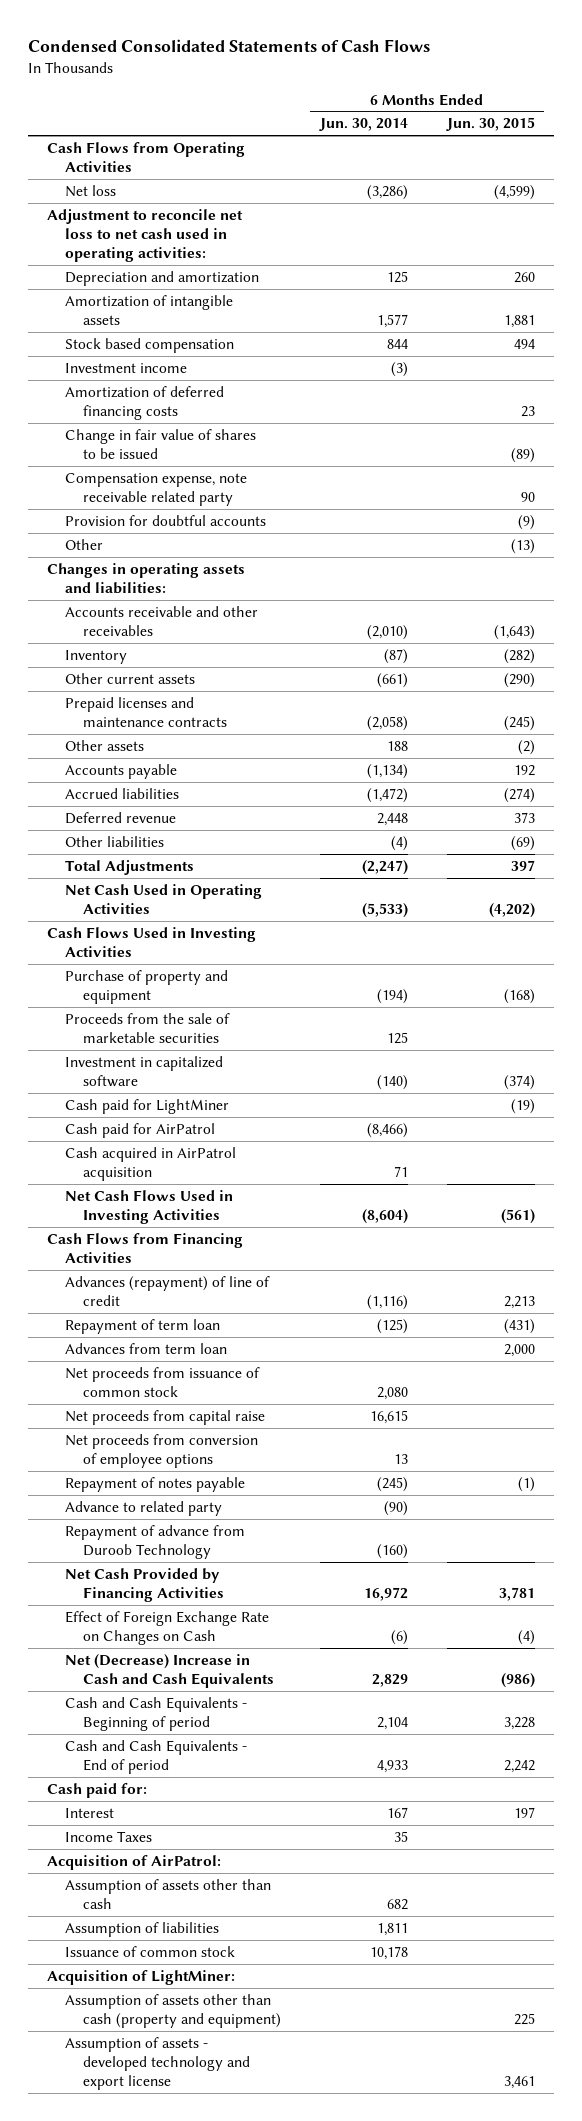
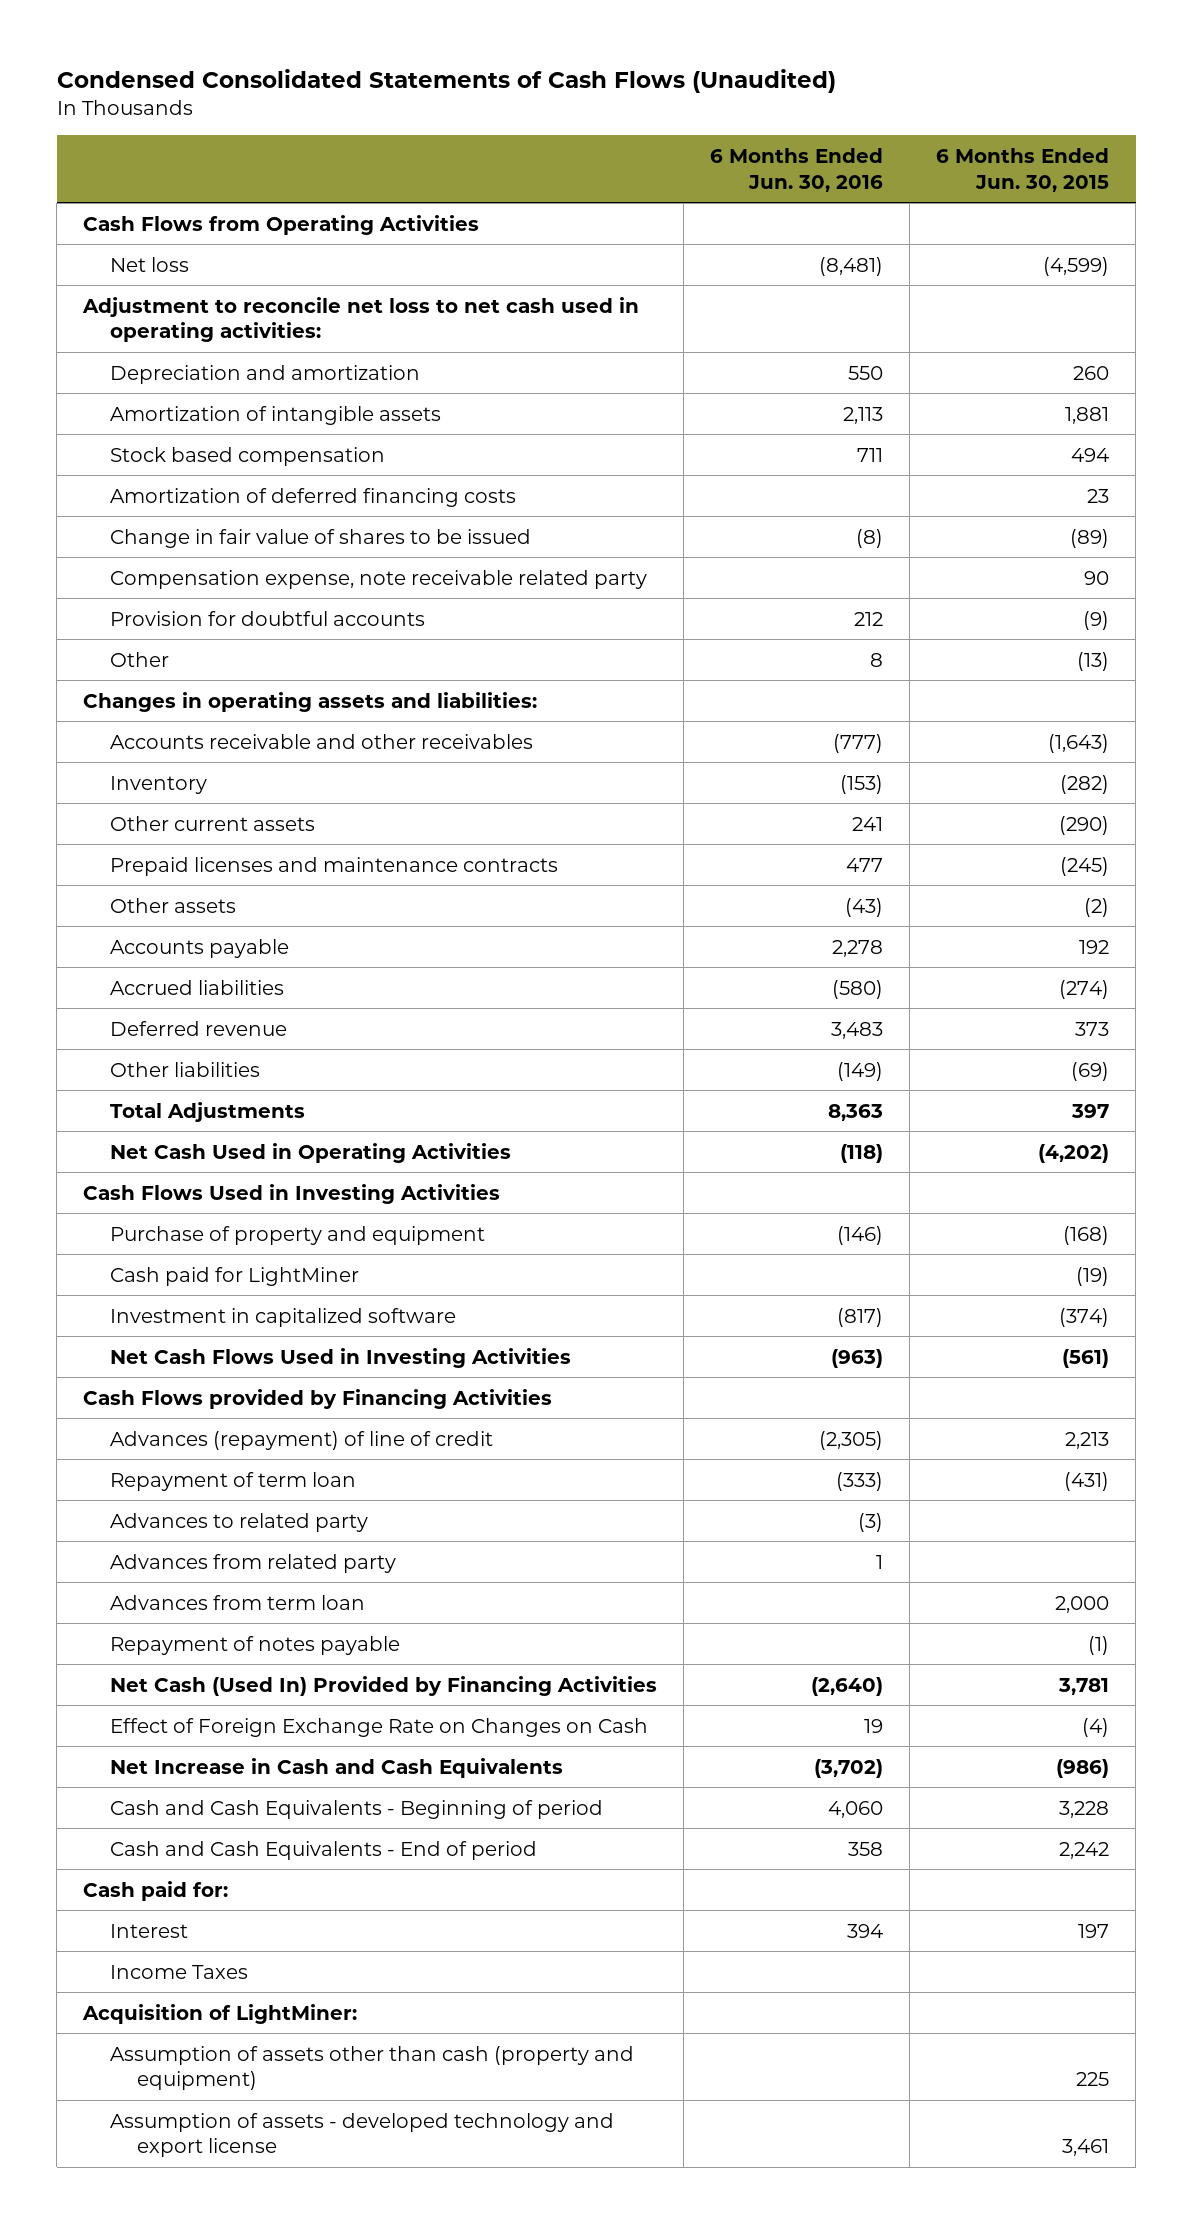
[28,38,431,52] Condensed Consolidated Statements of Cash Flows -> [56,69,836,94] Condensed Consolidated Statements of Cash Flows (Unaudited)
[318,118,408,132] Jun. 30, 2014 -> none
none -> [710,148,884,192] 6 Months Ended Jun. 30, 2016
[65,362,188,373] Investment income -> none
[65,1012,231,1043] Proceeds from the sale of marketable securities -> none
[65,1122,216,1138] Cash paid for AirPatrol -> none
[65,1146,237,1181] Cash acquired in AirPatrol acquisition -> none
[65,1055,224,1087] Investment in capitalized software -> [110,1307,457,1327] Investment in capitalized software
[47,1232,244,1263] Cash Flows from Financing Activities -> [83,1388,553,1409] Cash Flows provided by Financing Activities
none -> [110,1512,369,1532] Advances to related party
none -> [110,1553,397,1573] Advances from related party
[65,1366,261,1397] Net proceeds from issuance of common stock -> none
[65,1409,266,1425] Net proceeds from capital raise -> none
[65,1433,259,1468] Net proceeds from conversion of employee options -> none
[65,1500,223,1516] Advance to related party -> none
[65,1524,246,1559] Repayment of advance from Duroob Technology -> none
[65,1567,224,1602] Net Cash Provided by Financing Activities -> [110,1675,658,1696] Net Cash (Used In) Provided by Financing Activities
[65,1653,274,1688] Net (Decrease) Increase in Cash and Cash Equivalents -> [110,1757,564,1778] Net Increase in Cash and Cash Equivalents
[47,1854,222,1870] Acquisition of AirPatrol: -> none
[65,1878,272,1909] Assumption of assets other than cash -> none
[65,1921,220,1937] Assumption of liabilities -> none
[65,1945,236,1957] Issuance of common stock -> none

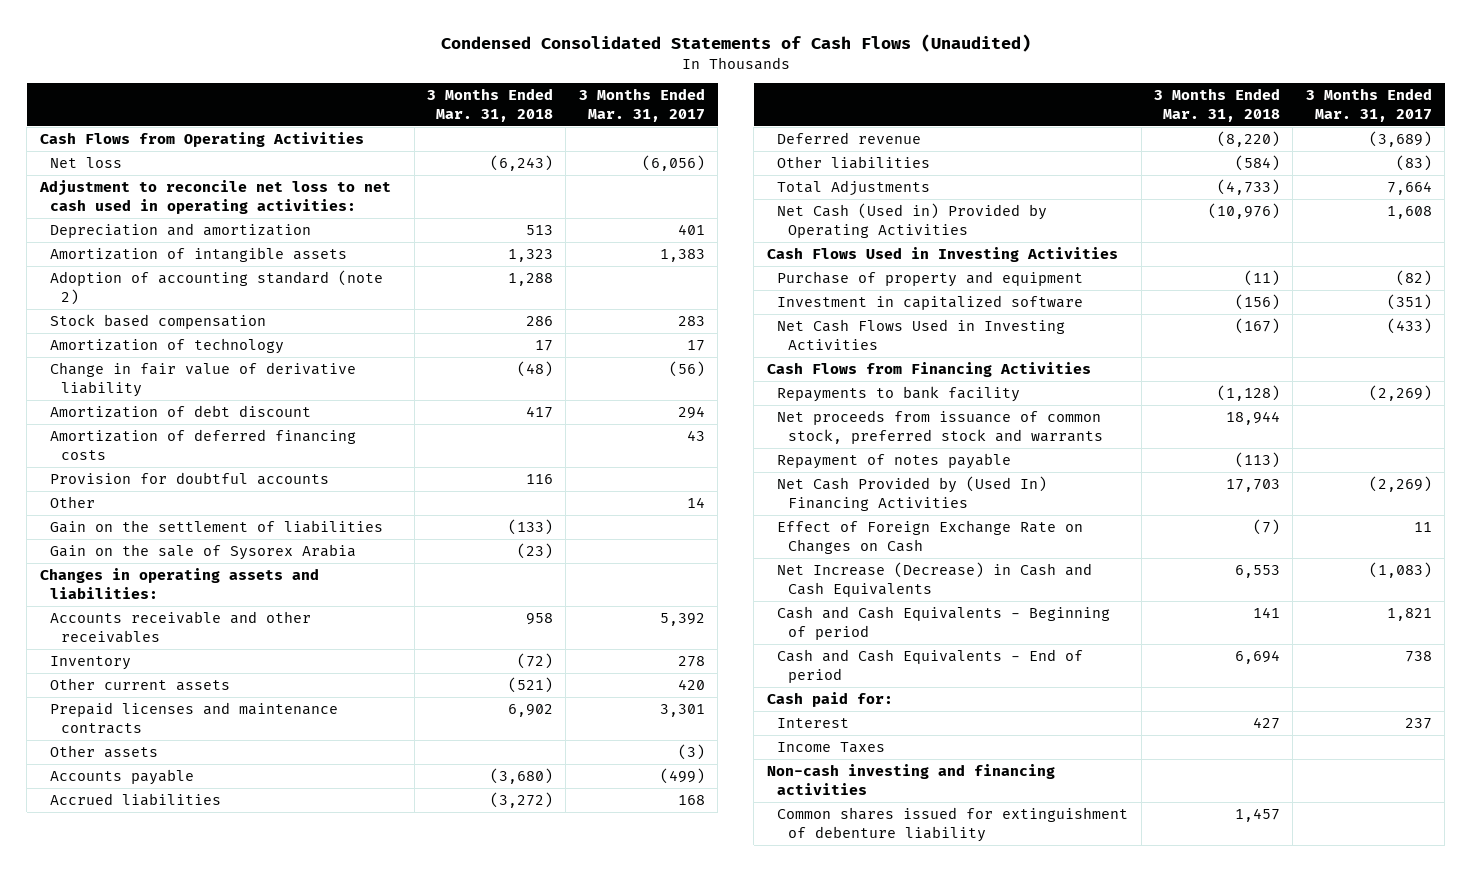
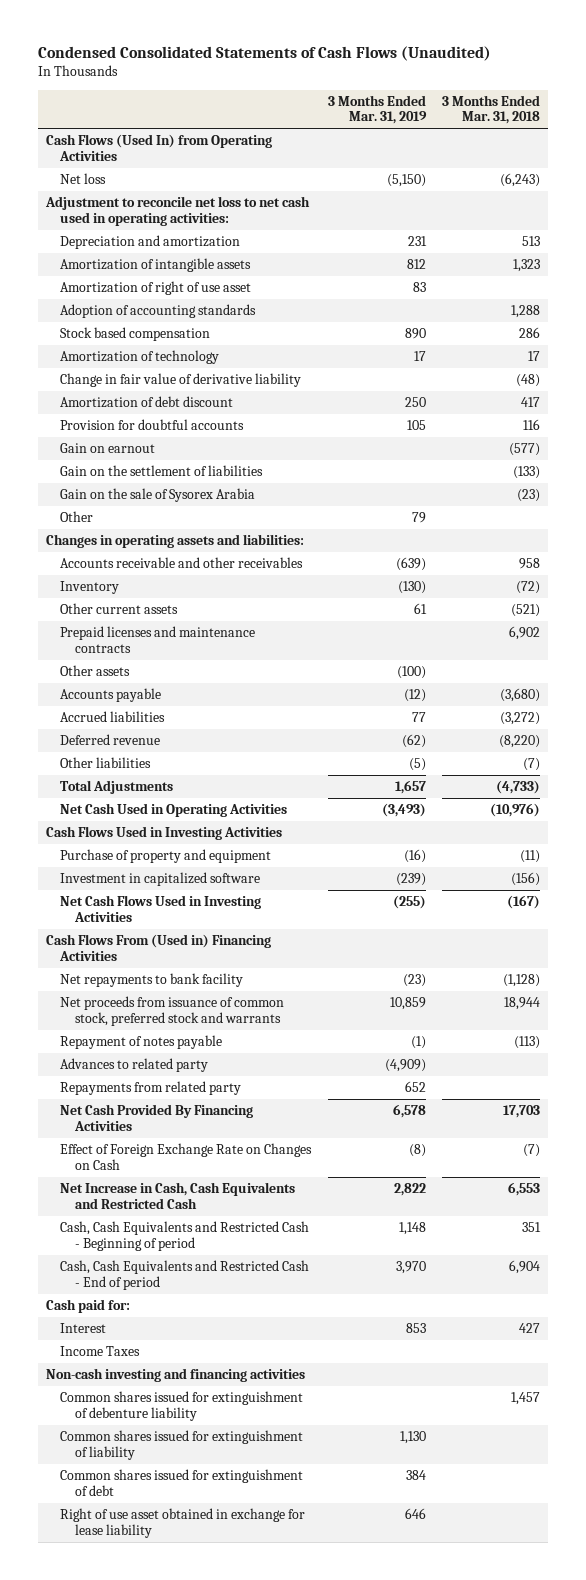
[578,88,705,122] 3 Months Ended Mar. 31, 2017 -> none
none -> [327,94,427,125] 3 Months Ended Mar. 31, 2019
[39,131,364,147] Cash Flows from Operating Activities -> [45,133,272,161] Cash Flows (Used In) from Operating Activities
none -> [60,280,252,295] Amortization of right of use asset
[50,269,384,305] Adoption of accounting standard (note 2) -> [60,303,257,318] Adoption of accounting standards
[50,428,357,460] Amortization of deferred financing costs -> none
none -> [60,442,156,453] Gain on earnout
[50,495,96,508] Other -> [60,510,94,522] Other
[1235,154,1281,171] (584) -> [523,757,541,771] (7)
[777,202,1048,238] Net Cash (Used in) Provided by Operating Activities -> [60,802,288,817] Net Cash Used in Operating Activities
[766,361,1091,377] Cash Flows from Financing Activities -> [45,933,271,961] Cash Flows From (Used in) Financing Activities
[777,385,1021,402] Repayments to bank facility -> [60,972,244,987] Net repayments to bank facility
none -> [60,1057,209,1072] Advances to related party
none -> [60,1080,242,1095] Repayments from related party
[777,475,1048,511] Net Cash Provided by (Used In) Financing Activities -> [60,1103,254,1131] Net Cash Provided By Financing Activities
[777,561,1093,597] Net Increase (Decrease) in Cash and Cash Equivalents -> [60,1181,296,1209] Net Increase in Cash, Cash Equivalents and Restricted Cash
[777,605,1111,640] Cash and Cash Equivalents - Beginning of period -> [60,1220,310,1251] Cash, Cash Equivalents and Restricted Cash - Beginning of period
[1253,606,1281,618] 141 -> [522,1221,542,1232] 351
[777,648,1084,683] Cash and Cash Equivalents - End of period -> [60,1259,310,1290] Cash, Cash Equivalents and Restricted Cash - End of period
[1235,649,1281,664] 6,694 -> [509,1259,541,1274] 6,904
none -> [60,1429,304,1460] Common shares issued for extinguishment of liability
none -> [60,1468,304,1496] Common shares issued for extinguishment of debt
none -> [60,1507,306,1538] Right of use asset obtained in exchange for lease liability

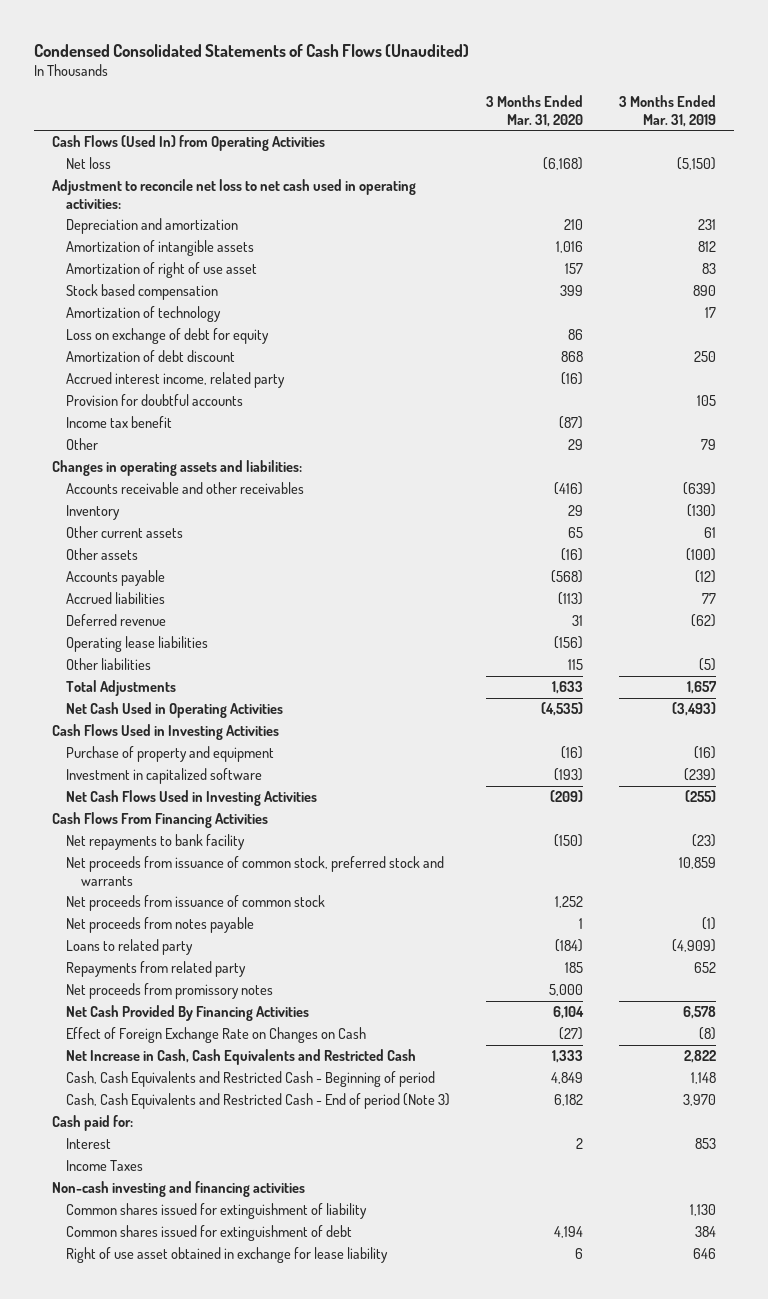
[442,94,541,125] 3 Months Ended Mar. 31, 2018 -> none
none -> [486,95,584,127] 3 Months Ended Mar. 31, 2020
[60,303,257,318] Adoption of accounting standards -> none
[60,372,302,387] Change in fair value of derivative liability -> none
none -> [66,328,270,345] Loss on exchange of debt for equity
none -> [66,372,286,389] Accrued interest income, related party
[60,442,156,453] Gain on earnout -> none
[60,464,264,476] Gain on the settlement of liabilities -> none
[60,487,256,502] Gain on the sale of Sysorex Arabia -> none
none -> [66,416,173,429] Income tax benefit
[60,625,256,653] Prepaid licenses and maintenance contracts -> none
none -> [66,636,209,653] Operating lease liabilities
[45,933,271,961] Cash Flows From (Used in) Financing Activities -> [51,812,268,829] Cash Flows From Financing Activities
none -> [66,895,326,912] Net proceeds from issuance of common stock
[60,1034,223,1049] Repayment of notes payable -> [66,917,255,934] Net proceeds from notes payable
[60,1057,209,1072] Advances to related party -> [66,939,194,956] Loans to related party
none -> [66,983,274,1000] Net proceeds from promissory notes
[60,1259,310,1290] Cash, Cash Equivalents and Restricted Cash - End of period -> [66,1093,451,1110] Cash, Cash Equivalents and Restricted Cash - End of period (Note 3)
[60,1390,304,1421] Common shares issued for extinguishment of debenture liability -> none

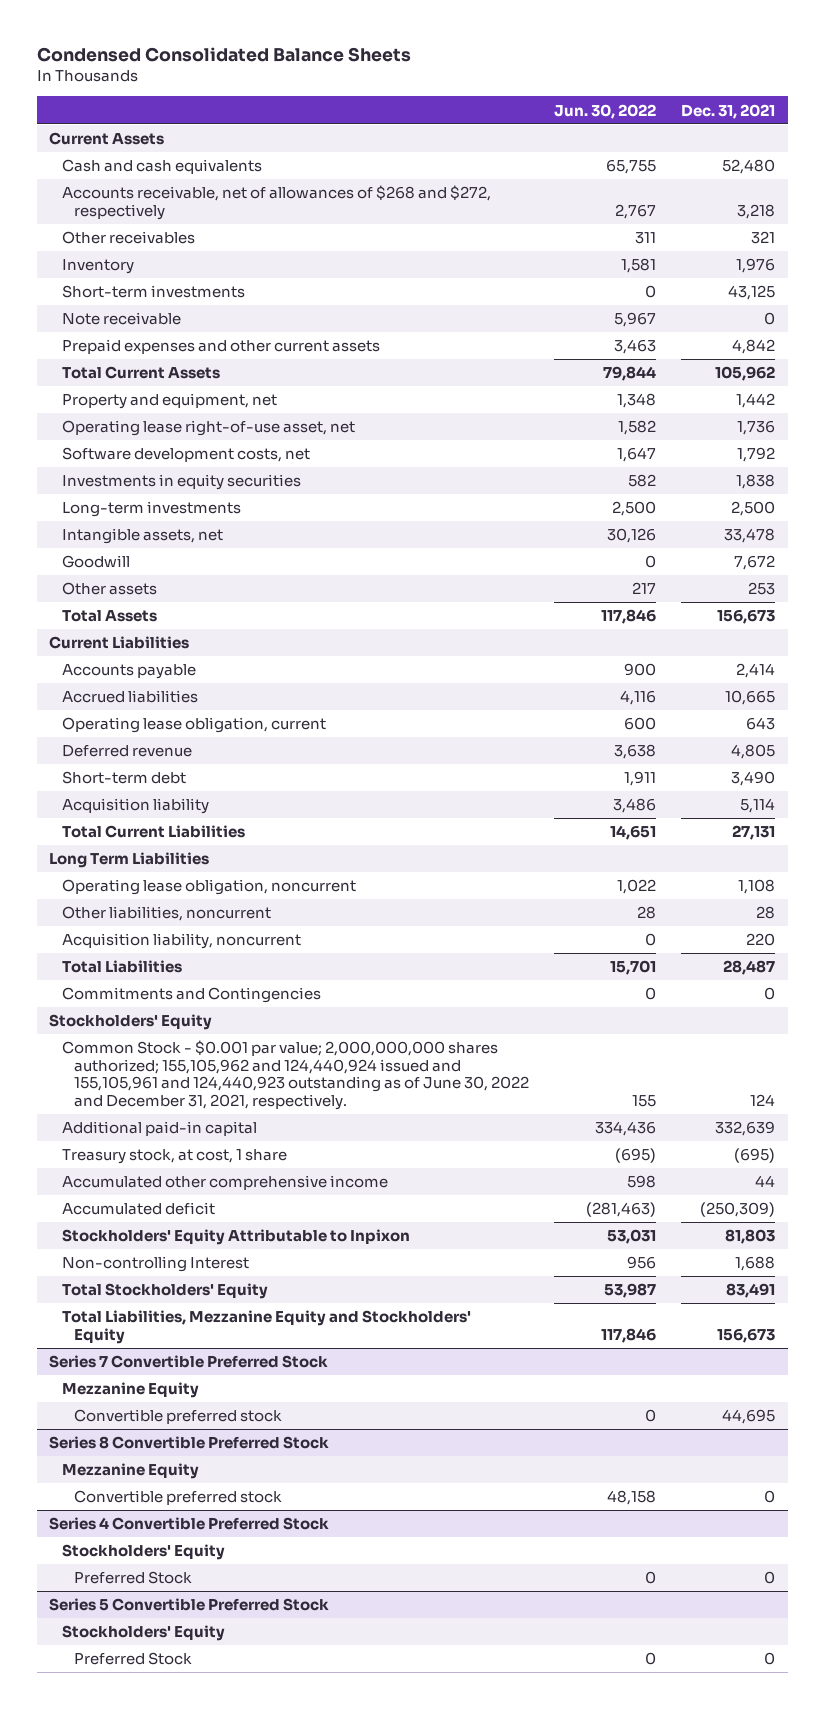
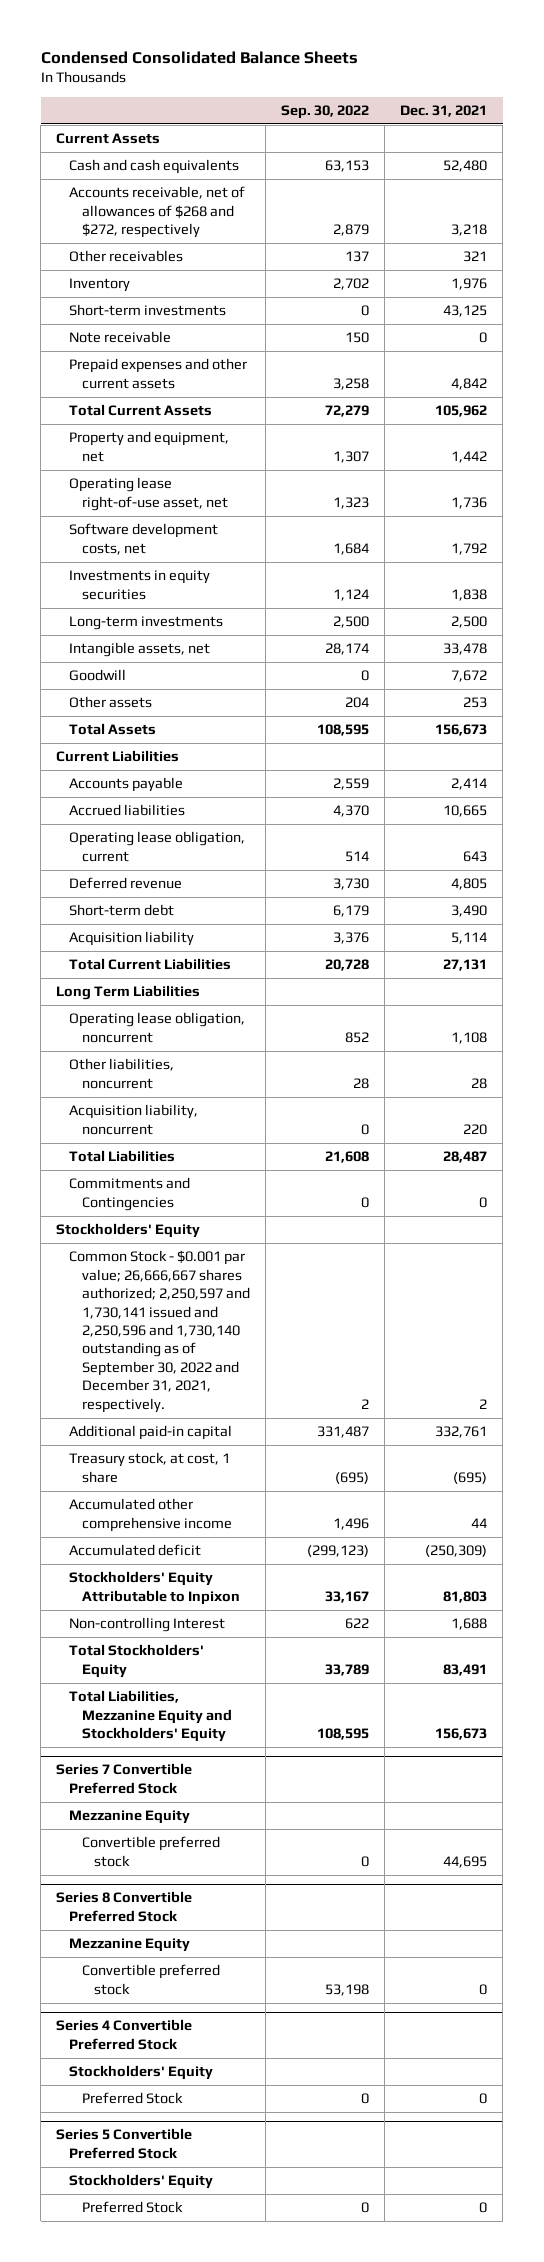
[554,103,657,119] Jun. 30, 2022 -> none
none -> [280,104,369,119] Sep. 30, 2022
[61,1040,530,1111] Common Stock - $0.001 par value; 2,000,000,000 shares authorized; 155,105,962 and 124,440,924 issued and 155,105,961 and 124,440,923 outstanding as of June 30, 2022 and December 31, 2021, respectively. -> [69,1250,250,1413] Common Stock - $0.001 par value; 26,666,667 shares authorized; 2,250,597 and 1,730,141 issued and 2,250,596 and 1,730,140 outstanding as of September 30, 2022 and December 31, 2021, respectively.
[750,1094,776,1107] 124 -> [479,1398,488,1409] 2
[715,1121,776,1137] 332,639 -> [435,1426,488,1439] 332,761

